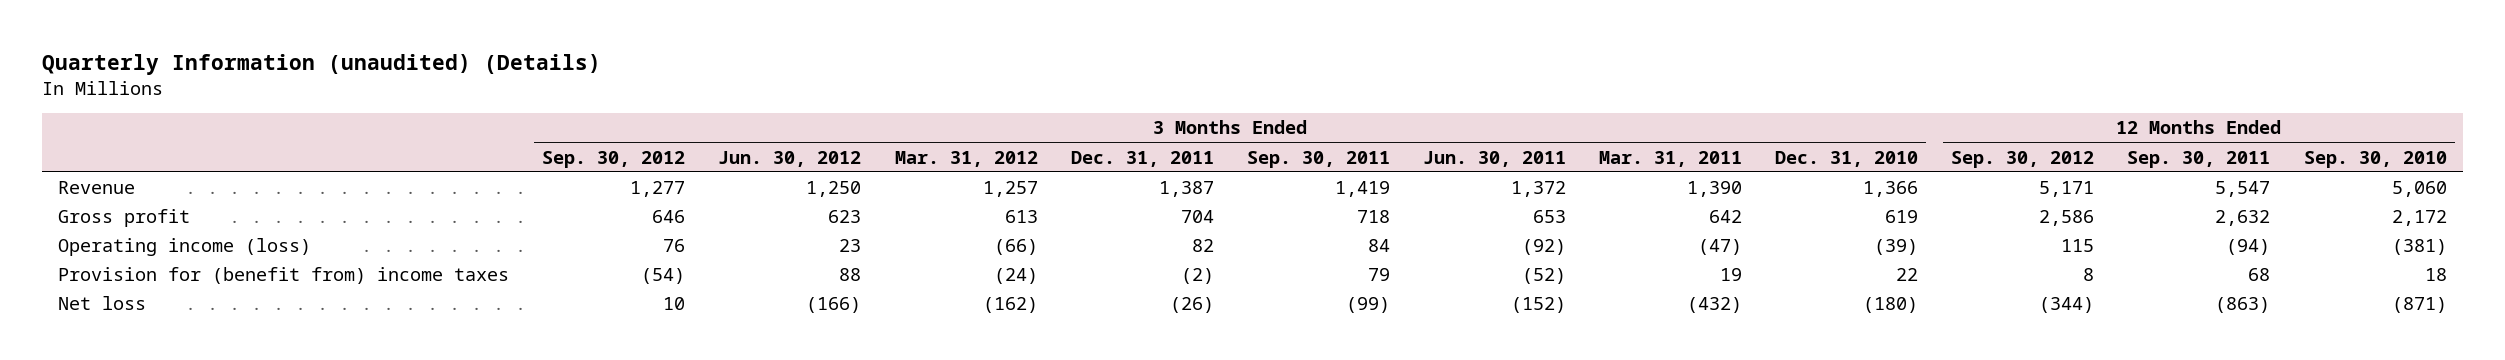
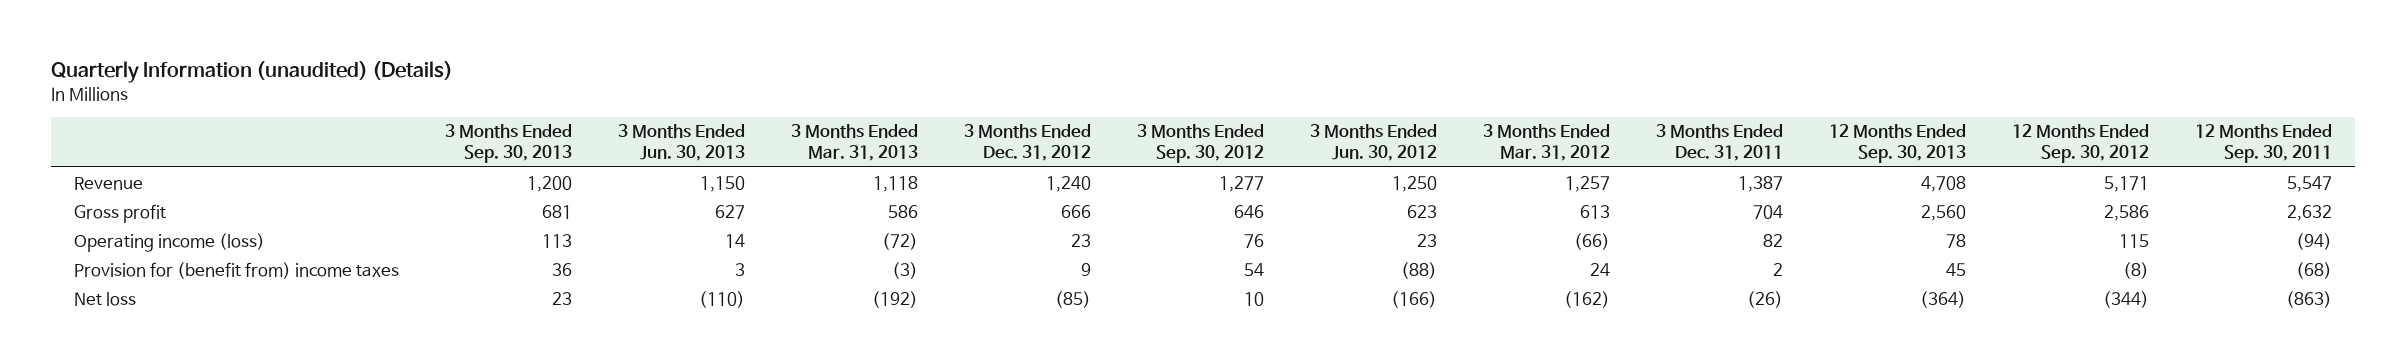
[1246,150,1390,168] Sep. 30, 2011 -> none
[1422,150,1566,167] Jun. 30, 2011 -> none
[1599,150,1743,167] Mar. 31, 2011 -> none
[1775,150,1919,167] Dec. 31, 2010 -> none
[2303,150,2447,168] Sep. 30, 2010 -> none
none -> [445,124,573,164] 3 Months Ended Sep. 30, 2013
none -> [618,124,746,162] 3 Months Ended Jun. 30, 2013
none -> [790,124,918,162] 3 Months Ended Mar. 31, 2013
none -> [963,124,1091,162] 3 Months Ended Dec. 31, 2012
none -> [1828,124,1966,164] 12 Months Ended Sep. 30, 2013
[641,268,686,285] (54) -> [1243,262,1264,276] 54
[839,268,862,282] 88 -> [1400,261,1437,279] (88)
[993,268,1038,285] (24) -> [1589,262,1610,276] 24
[1180,268,1214,285] (2) -> [1772,262,1783,276] 2
[2083,268,2095,282] 8 -> [2122,261,2149,279] (8)
[2248,268,2271,282] 68 -> [2295,261,2332,279] (68)

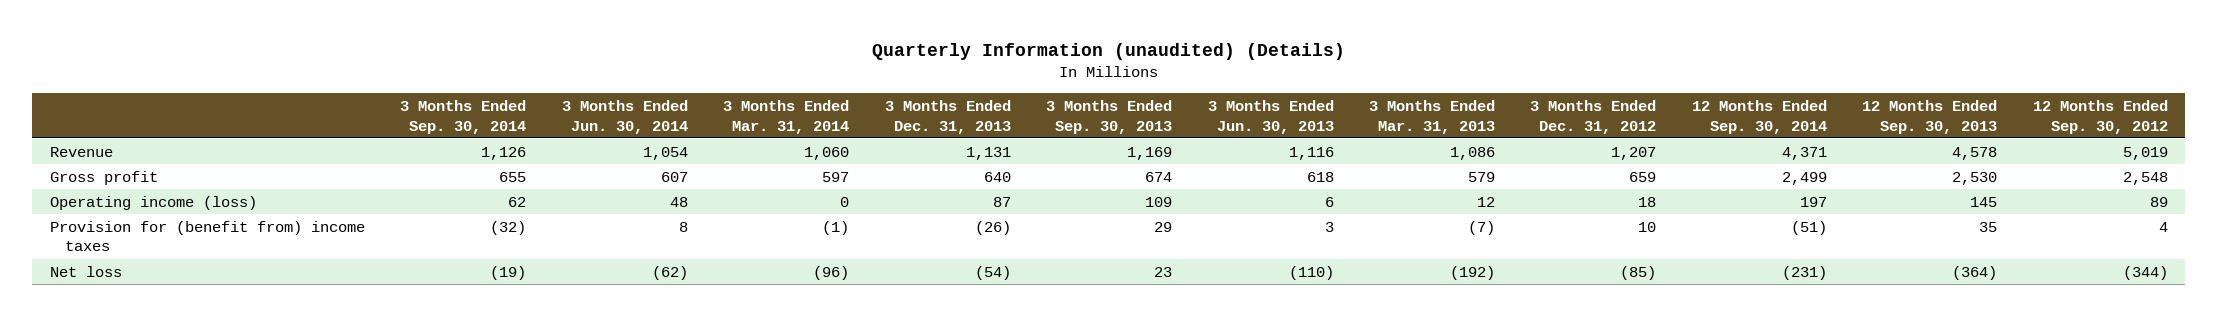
[1136,124,1264,164] 3 Months Ended Sep. 30, 2012 -> none
[1309,124,1437,162] 3 Months Ended Jun. 30, 2012 -> none
[1482,124,1610,162] 3 Months Ended Mar. 31, 2012 -> none
[1655,124,1783,162] 3 Months Ended Dec. 31, 2011 -> none
[2194,124,2332,164] 12 Months Ended Sep. 30, 2011 -> none
none -> [400,99,527,134] 3 Months Ended Sep. 30, 2014
none -> [561,99,688,134] 3 Months Ended Jun. 30, 2014
none -> [723,99,850,134] 3 Months Ended Mar. 31, 2014
none -> [884,99,1011,134] 3 Months Ended Dec. 31, 2013
none -> [1691,99,1827,134] 12 Months Ended Sep. 30, 2014
[527,175,573,192] 1,200 -> [1127,146,1173,160] 1,169
[700,175,746,192] 1,150 -> [1288,146,1334,160] 1,116
[872,175,918,192] 1,118 -> [1449,146,1495,160] 1,086
[1045,175,1091,192] 1,240 -> [1611,146,1657,160] 1,207
[1920,175,1966,192] 4,708 -> [1952,146,1998,160] 4,578
[2103,175,2149,192] 5,171 -> [2122,146,2168,160] 5,019
[542,204,573,219] 681 -> [1145,171,1173,182] 674
[715,204,746,219] 627 -> [1306,171,1334,182] 618
[887,204,918,218] 586 -> [1467,171,1495,182] 579
[1060,204,1091,218] 666 -> [1629,171,1657,182] 659
[1920,204,1966,221] 2,560 -> [1952,171,1998,185] 2,530
[2103,204,2149,221] 2,586 -> [2122,171,2168,185] 2,548
[542,233,573,248] 113 -> [1145,196,1173,207] 109
[725,233,746,248] 14 -> [1324,196,1334,207] 6
[881,232,918,250] (72) -> [1476,196,1495,207] 12
[1070,233,1091,247] 23 -> [1638,196,1657,207] 18
[1945,233,1966,248] 78 -> [1970,196,1998,207] 145
[2118,233,2149,248] 115 -> [2149,196,2168,207] 89
[552,262,573,276] 36 -> [1154,221,1173,232] 29
[891,261,918,279] (3) -> [1467,220,1495,235] (7)
[1080,262,1091,276] 9 -> [1638,221,1657,232] 10
[1945,262,1966,276] 45 -> [1979,221,1998,232] 35
[2122,261,2149,279] (8) -> [2158,221,2168,232] 4

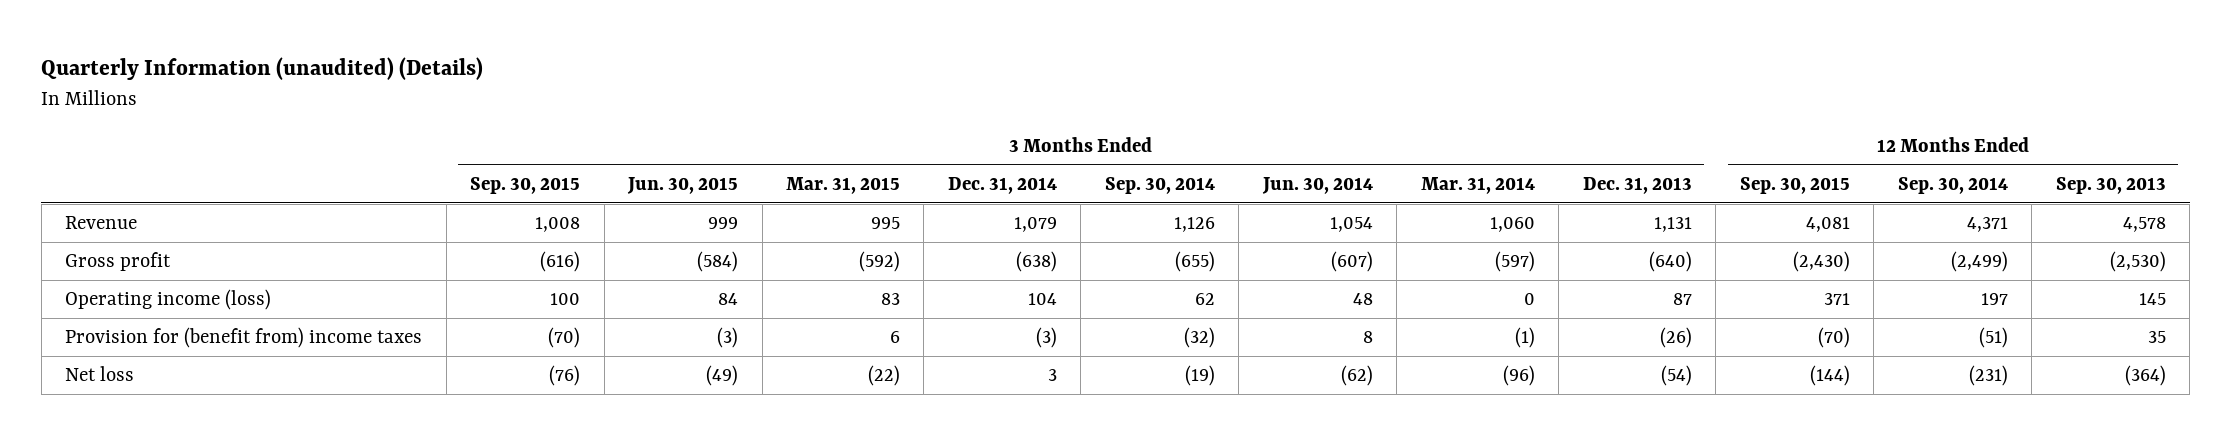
[1046,99,1173,134] 3 Months Ended Sep. 30, 2013 -> none
[1207,99,1334,134] 3 Months Ended Jun. 30, 2013 -> none
[1368,99,1495,134] 3 Months Ended Mar. 31, 2013 -> none
[1530,99,1657,134] 3 Months Ended Dec. 31, 2012 -> none
[2032,99,2168,134] 12 Months Ended Sep. 30, 2012 -> none
none -> [470,176,581,194] Sep. 30, 2015
none -> [627,176,739,194] Jun. 30, 2015
none -> [786,176,901,194] Mar. 31, 2015
none -> [947,176,1057,194] Dec. 31, 2014
none -> [1739,176,1850,194] Sep. 30, 2015
[499,171,527,182] 655 -> [1174,251,1215,273] (655)
[660,171,688,182] 607 -> [1330,251,1373,273] (607)
[822,171,850,182] 597 -> [1494,251,1535,273] (597)
[983,171,1011,182] 640 -> [1648,251,1692,273] (640)
[1781,171,1827,185] 2,499 -> [1950,251,2008,273] (2,499)
[1952,171,1998,185] 2,530 -> [2109,251,2166,273] (2,530)

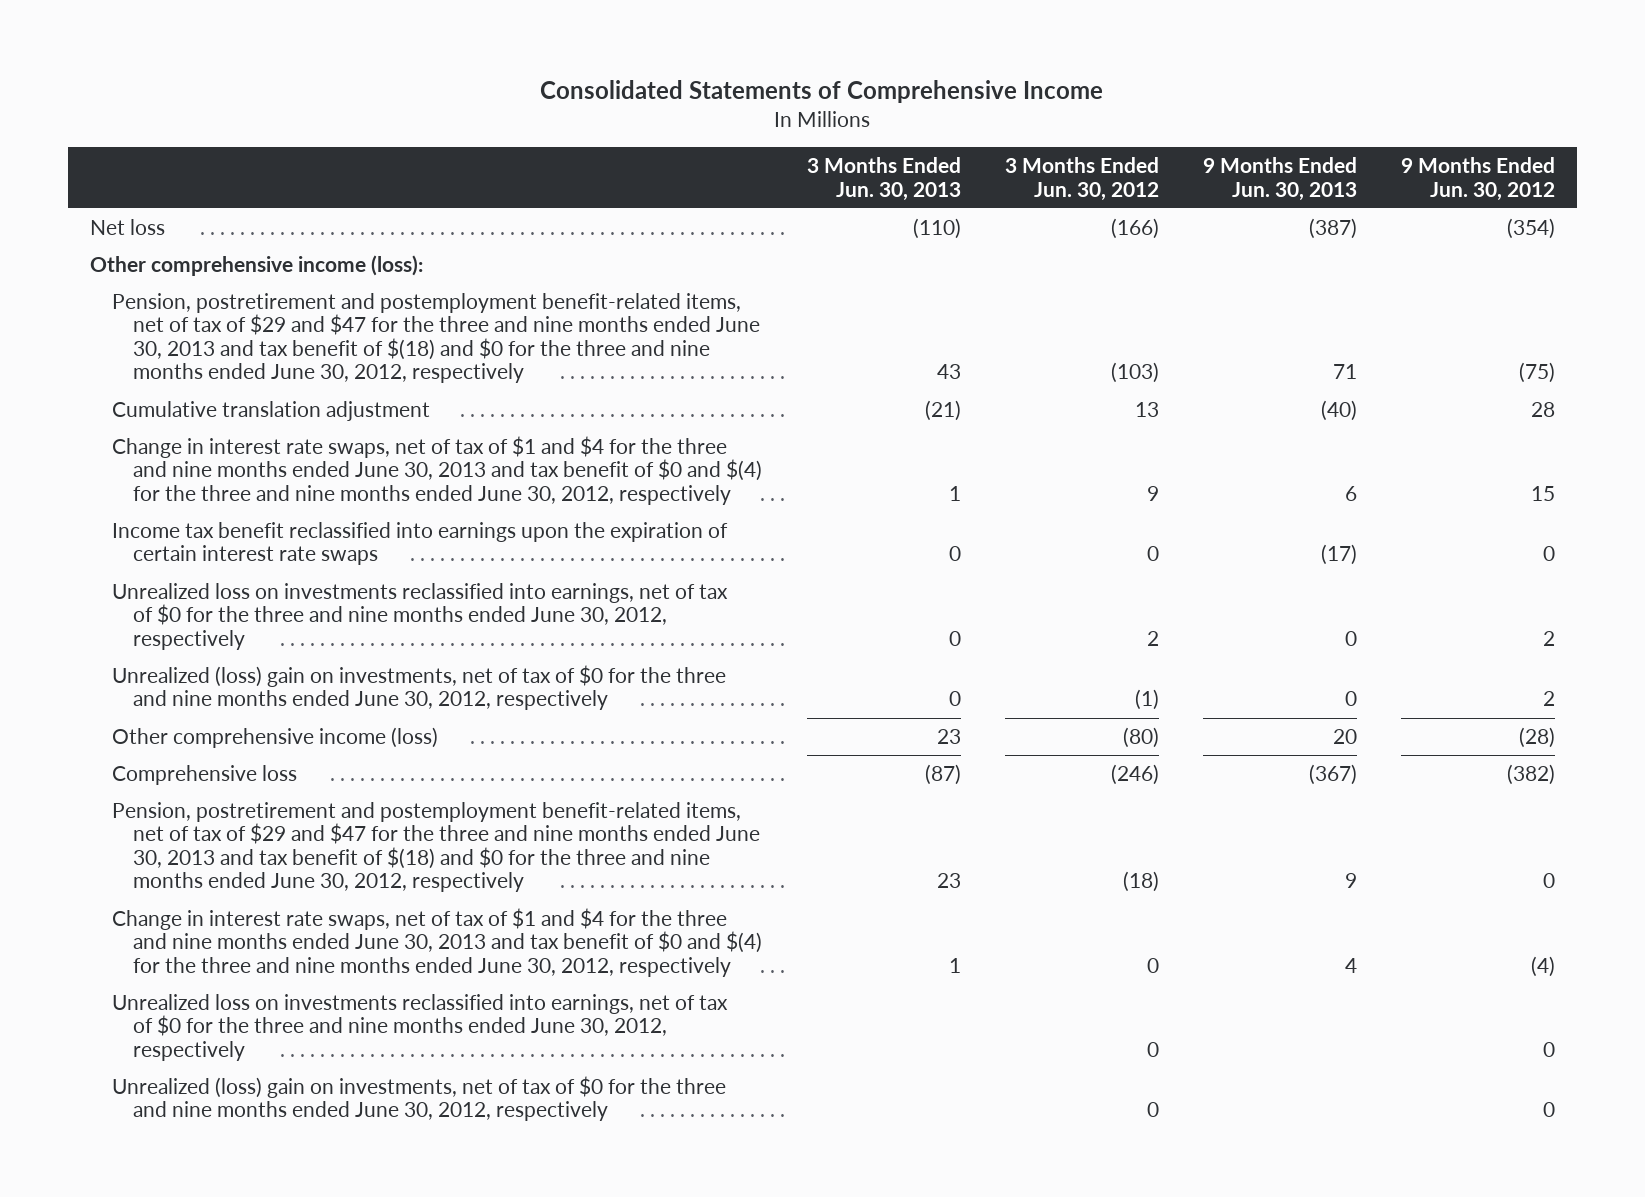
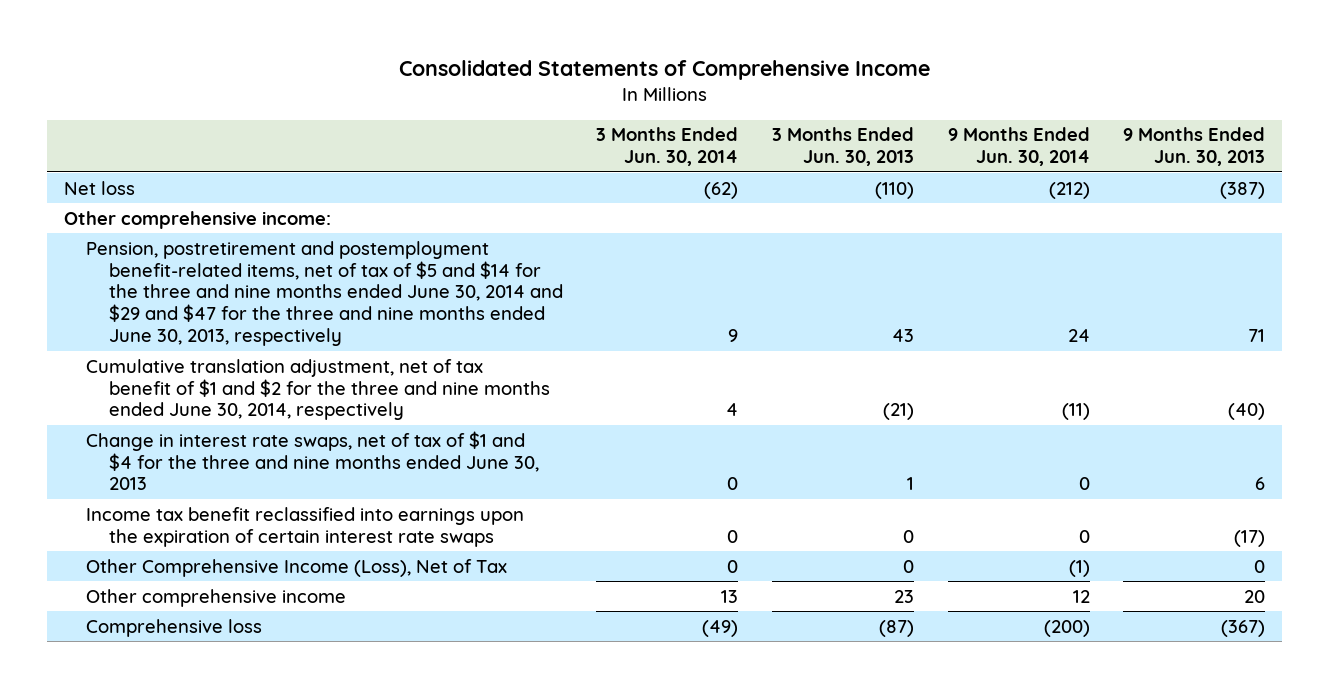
[1004,157,1159,201] 3 Months Ended Jun. 30, 2012 -> none
[1400,157,1555,201] 9 Months Ended Jun. 30, 2012 -> none
none -> [596,127,739,167] 3 Months Ended Jun. 30, 2014
none -> [947,127,1090,167] 9 Months Ended Jun. 30, 2014
[89,254,423,276] Other comprehensive income (loss): -> [63,210,331,229] Other comprehensive income:
[111,292,761,384] Pension, postretirement and postemployment benefit-related items, net of tax of $29 and $47 for the three and nine months ended June 30, 2013 and tax benefit of $(18) and $0 for the three and nine months ended June 30, 2012, respectively -> [86,240,563,347] Pension, postretirement and postemployment benefit-related items, net of tax of $5 and $14 for the three and nine months ended June 30, 2014 and $29 and $47 for the three and nine months ended June 30, 2013, respectively
[111,400,430,421] Cumulative translation adjustment -> [86,358,550,421] Cumulative translation adjustment, net of tax benefit of $1 and $2 for the three and nine months ended June 30, 2014, respectively
[111,435,763,505] Change in interest rate swaps, net of tax of $1 and $4 for the three and nine months ended June 30, 2013 and tax benefit of $0 and $(4) for the three and nine months ended June 30, 2012, respectively -> [86,430,539,491] Change in interest rate swaps, net of tax of $1 and $4 for the three and nine months ended June 30, 2013
[111,582,728,650] Unrealized loss on investments reclassified into earnings, net of tax of $0 for the three and nine months ended June 30, 2012, respectively -> none
[111,664,726,711] Unrealized (loss) gain on investments, net of tax of $0 for the three and nine months ended June 30, 2012, respectively -> none
none -> [86,558,508,577] Other Comprehensive Income (Loss), Net of Tax
[111,726,438,748] Other comprehensive income (loss) -> [86,588,347,607] Other comprehensive income
[111,801,761,893] Pension, postretirement and postemployment benefit-related items, net of tax of $29 and $47 for the three and nine months ended June 30, 2013 and tax benefit of $(18) and $0 for the three and nine months ended June 30, 2012, respectively -> none
[111,907,763,977] Change in interest rate swaps, net of tax of $1 and $4 for the three and nine months ended June 30, 2013 and tax benefit of $0 and $(4) for the three and nine months ended June 30, 2012, respectively -> none
[111,993,728,1061] Unrealized loss on investments reclassified into earnings, net of tax of $0 for the three and nine months ended June 30, 2012, respectively -> none
[111,1075,726,1122] Unrealized (loss) gain on investments, net of tax of $0 for the three and nine months ended June 30, 2012, respectively -> none

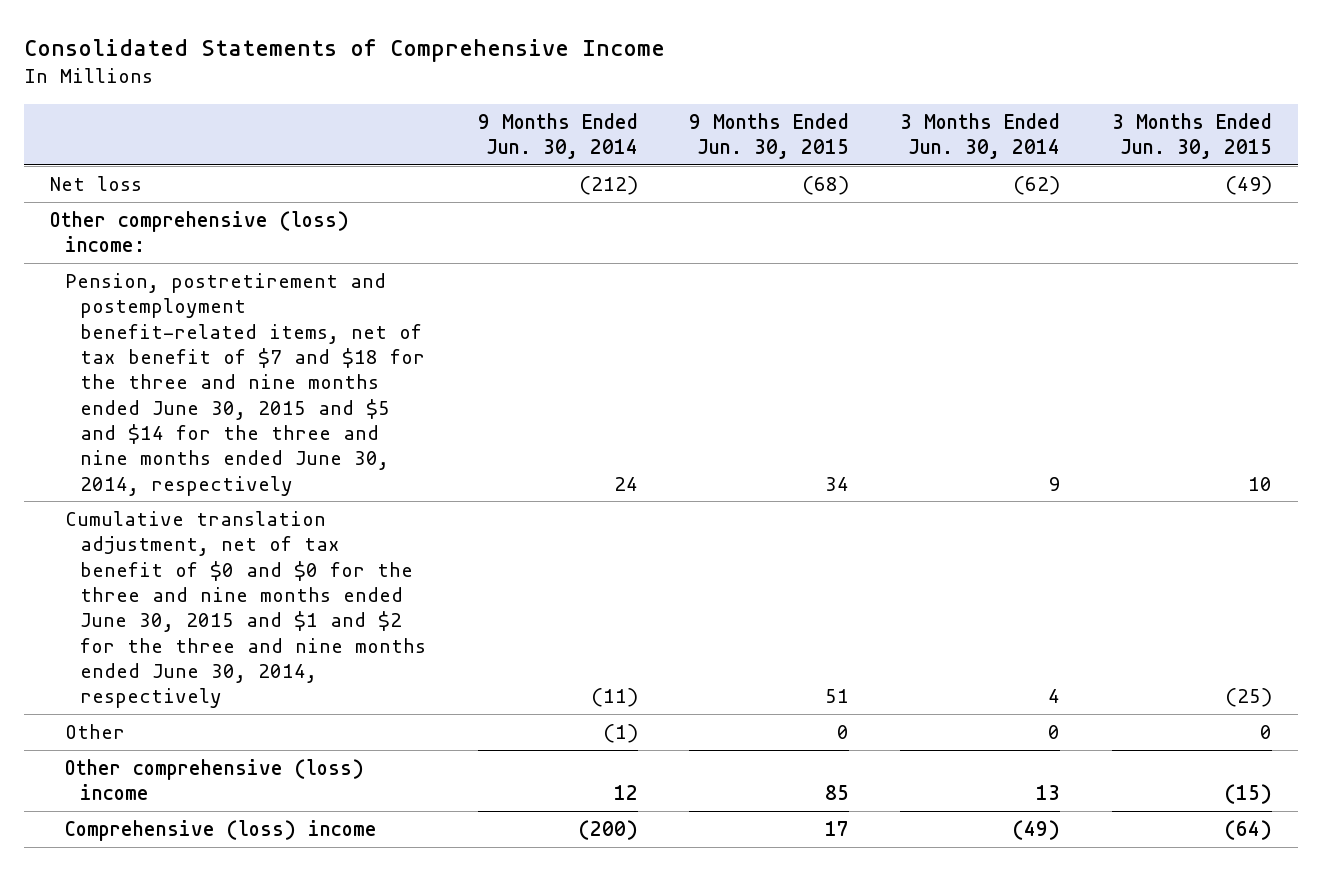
[771,127,914,167] 3 Months Ended Jun. 30, 2013 -> none
[1123,127,1266,167] 9 Months Ended Jun. 30, 2013 -> none
none -> [689,112,850,160] 9 Months Ended Jun. 30, 2015
none -> [1111,112,1272,160] 3 Months Ended Jun. 30, 2015
[86,430,539,491] Change in interest rate swaps, net of tax of $1 and $4 for the three and nine months ended June 30, 2013 -> none
[86,506,525,547] Income tax benefit reclassified into earnings upon the expiration of certain interest rate swaps -> none
[63,210,331,229] Other comprehensive income: -> [49,210,349,253] Other comprehensive (loss) income:
[86,240,563,347] Pension, postretirement and postemployment benefit-related items, net of tax of $5 and $14 for the three and nine months ended June 30, 2014 and $29 and $47 for the three and nine months ended June 30, 2013, respectively -> [64,272,426,496] Pension, postretirement and postemployment benefit-related items, net of tax benefit of $7 and $18 for the three and nine months ended June 30, 2015 and $5 and $14 for the three and nine months ended June 30, 2014, respectively
[86,358,550,421] Cumulative translation adjustment, net of tax benefit of $1 and $2 for the three and nine months ended June 30, 2014, respectively -> [64,510,427,709] Cumulative translation adjustment, net of tax benefit of $0 and $0 for the three and nine months ended June 30, 2015 and $1 and $2 for the three and nine months ended June 30, 2014, respectively
[86,558,508,577] Other Comprehensive Income (Loss), Net of Tax -> [64,723,125,739] Other
[86,588,347,607] Other comprehensive income -> [64,758,364,801] Other comprehensive (loss) income
[86,618,263,637] Comprehensive loss -> [64,819,377,841] Comprehensive (loss) income

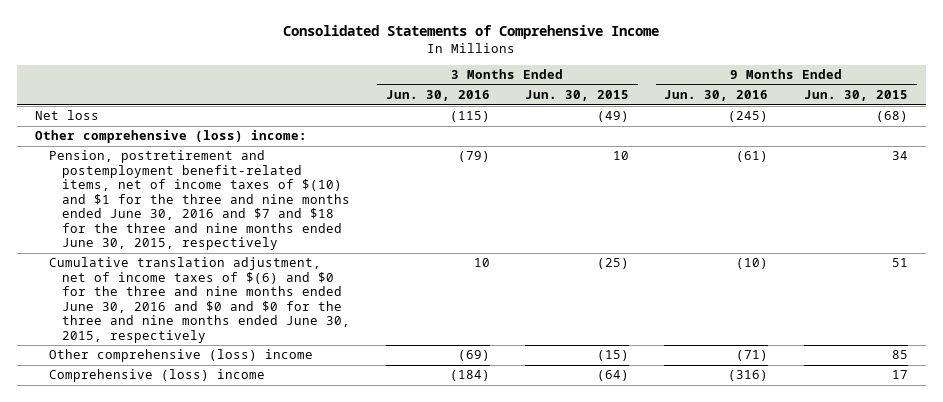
[477,112,638,160] 9 Months Ended Jun. 30, 2014 -> none
[900,112,1061,160] 3 Months Ended Jun. 30, 2014 -> none
none -> [385,90,490,102] Jun. 30, 2016
none -> [664,90,769,102] Jun. 30, 2016
[64,723,125,739] Other -> none
[64,272,426,496] Pension, postretirement and postemployment benefit-related items, net of tax benefit of $7 and $18 for the three and nine months ended June 30, 2015 and $5 and $14 for the three and nine months ended June 30, 2014, respectively -> [48,150,351,251] Pension, postretirement and postemployment benefit-related items, net of income taxes of $(10) and $1 for the three and nine months ended June 30, 2016 and $7 and $18 for the three and nine months ended June 30, 2015, respectively
[64,510,427,709] Cumulative translation adjustment, net of tax benefit of $0 and $0 for the three and nine months ended June 30, 2015 and $1 and $2 for the three and nine months ended June 30, 2014, respectively -> [48,257,351,343] Cumulative translation adjustment, net of income taxes of $(6) and $0 for the three and nine months ended June 30, 2016 and $0 and $0 for the three and nine months ended June 30, 2015, respectively

